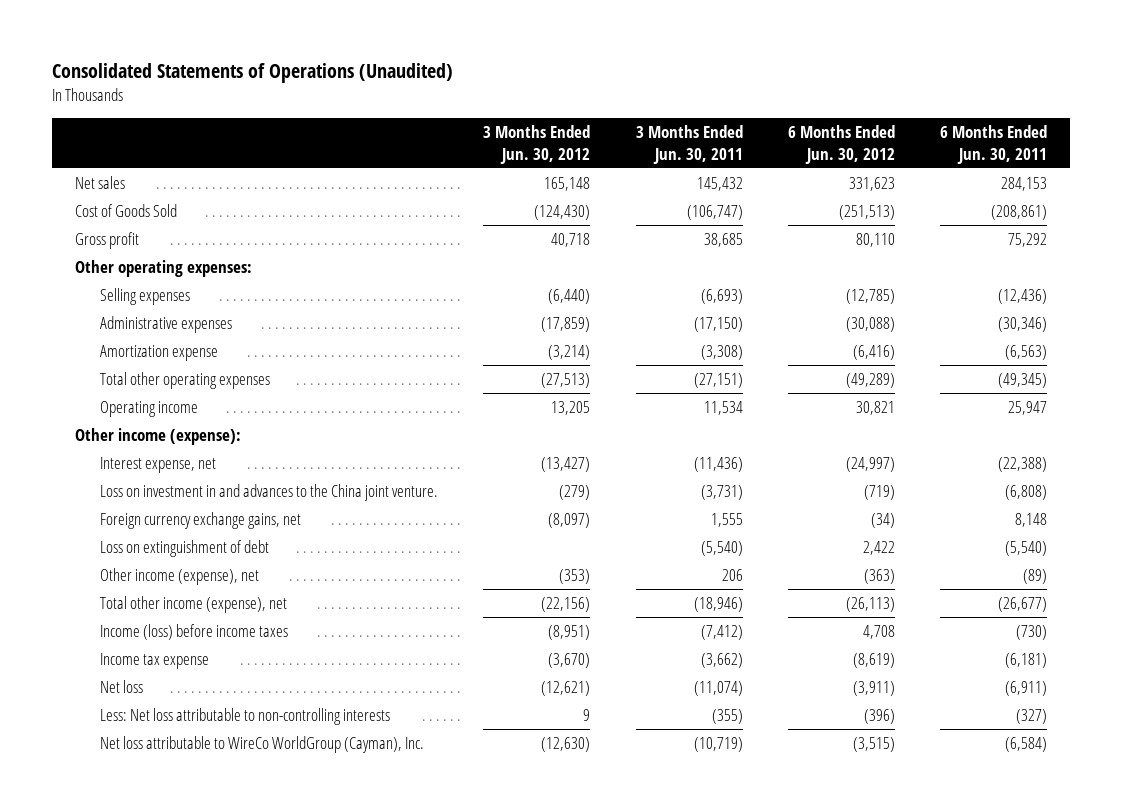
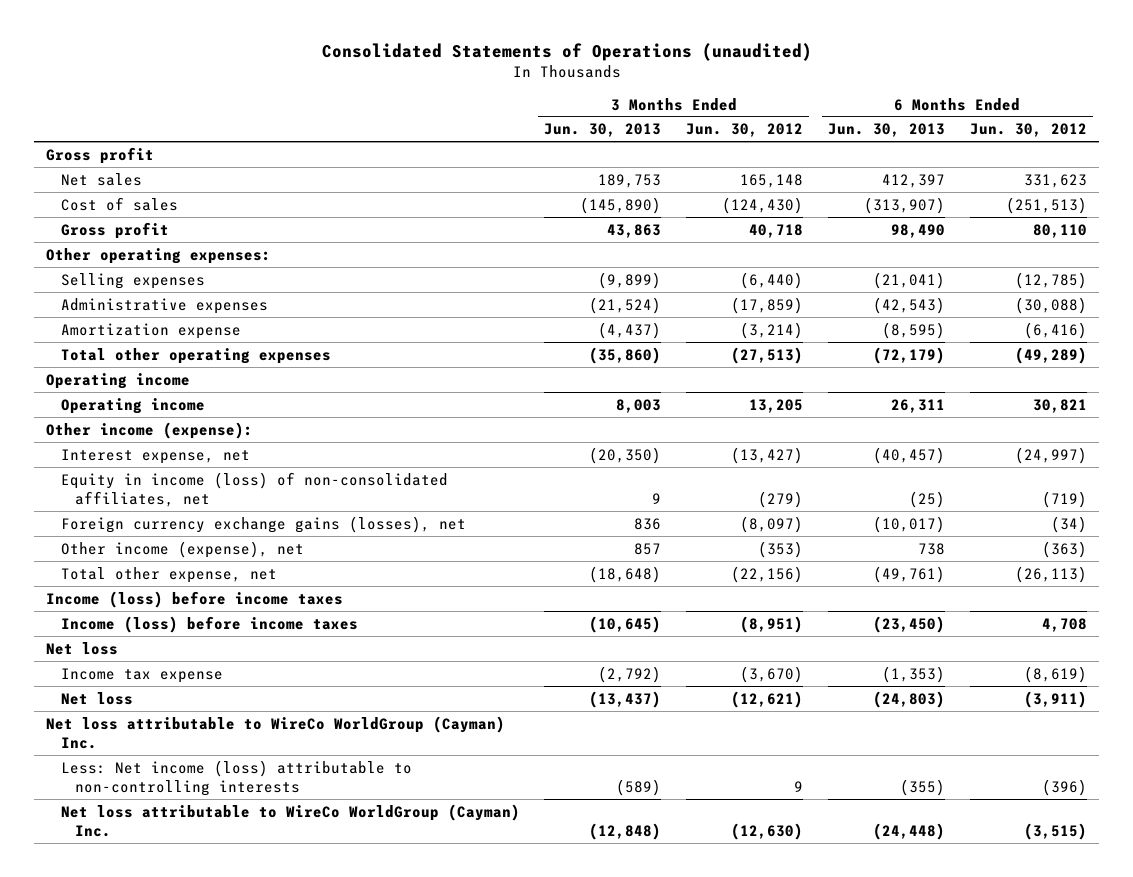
[51,63,453,84] Consolidated Statements of Operations (Unaudited) -> [321,43,812,62] Consolidated Statements of Operations (unaudited)
[635,125,743,164] 3 Months Ended Jun. 30, 2011 -> none
[940,125,1048,164] 6 Months Ended Jun. 30, 2011 -> none
none -> [544,123,662,138] Jun. 30, 2013
none -> [827,123,945,138] Jun. 30, 2013
none -> [46,146,155,164] Gross profit
[74,204,177,218] Cost of Goods Sold -> [60,196,178,211] Cost of sales
none -> [46,372,191,389] Operating income
[100,540,270,558] Loss on extinguishment of debt -> none
[100,484,439,502] Loss on investment in and advances to the China joint venture. -> [60,471,448,507] Equity in income (loss) of non-consolidated affiliates, net
[100,512,302,530] Foreign currency exchange gains, net -> [60,515,466,533] Foreign currency exchange gains (losses), net
[100,596,288,614] Total other income (expense), net -> [60,566,277,583] Total other expense, net
none -> [46,590,344,608] Income (loss) before income taxes
none -> [46,641,119,655] Net loss
none -> [46,715,506,749] Net loss attributable to WireCo WorldGroup (Cayman) Inc.
[100,708,391,726] Less: Net loss attributable to non-controlling interests -> [60,759,412,796] Less: Net income (loss) attributable to non-controlling interests
[100,736,425,754] Net loss attributable to WireCo WorldGroup (Cayman), Inc. -> [60,803,520,837] Net loss attributable to WireCo WorldGroup (Cayman) Inc.

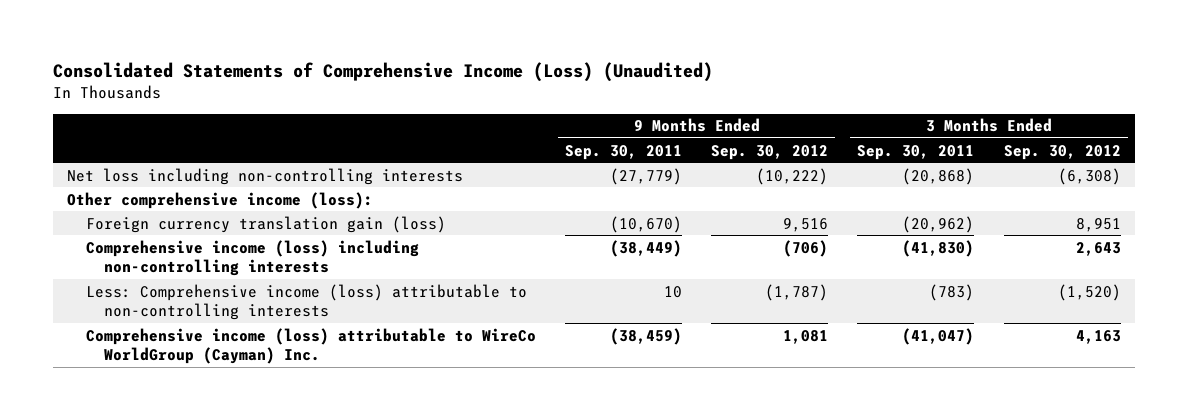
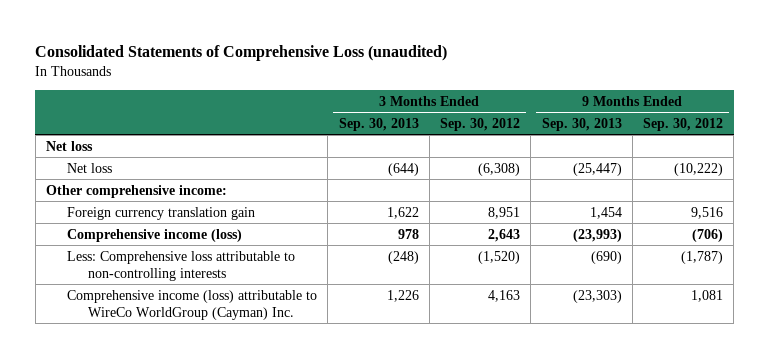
[52,61,713,82] Consolidated Statements of Comprehensive Income (Loss) (Unaudited) -> [35,45,448,62] Consolidated Statements of Comprehensive Loss (unaudited)
[564,144,682,160] Sep. 30, 2011 -> none
[857,144,975,160] Sep. 30, 2011 -> none
none -> [338,117,419,131] Sep. 30, 2013
none -> [541,117,622,131] Sep. 30, 2013
none -> [46,140,94,151] Net loss
[67,167,464,185] Net loss including non-controlling interests -> [67,162,113,173] Net loss
[67,191,374,209] Other comprehensive income (loss): -> [46,184,228,198] Other comprehensive income:
[85,215,446,233] Foreign currency translation gain (loss) -> [67,206,256,220] Foreign currency translation gain
[85,239,419,276] Comprehensive income (loss) including non-controlling interests -> [67,228,243,242] Comprehensive income (loss)
[85,283,527,320] Less: Comprehensive income (loss) attributable to non-controlling interests -> [67,250,296,281] Less: Comprehensive loss attributable to non-controlling interests

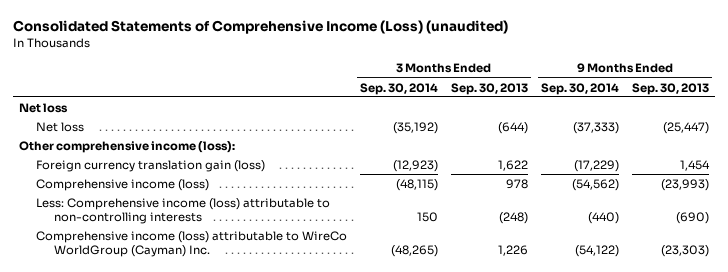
[35,45,448,62] Consolidated Statements of Comprehensive Loss (unaudited) -> [12,20,508,35] Consolidated Statements of Comprehensive Income (Loss) (unaudited)
[440,117,521,131] Sep. 30, 2012 -> none
[643,117,724,131] Sep. 30, 2012 -> none
none -> [360,82,439,95] Sep. 30, 2014
none -> [540,82,619,95] Sep. 30, 2014
[46,184,228,198] Other comprehensive income: -> [19,140,236,153] Other comprehensive income (loss):
[67,206,256,220] Foreign currency translation gain -> [36,159,266,172] Foreign currency translation gain (loss)
[67,250,296,281] Less: Comprehensive loss attributable to non-controlling interests -> [36,197,331,224] Less: Comprehensive income (loss) attributable to non-controlling interests

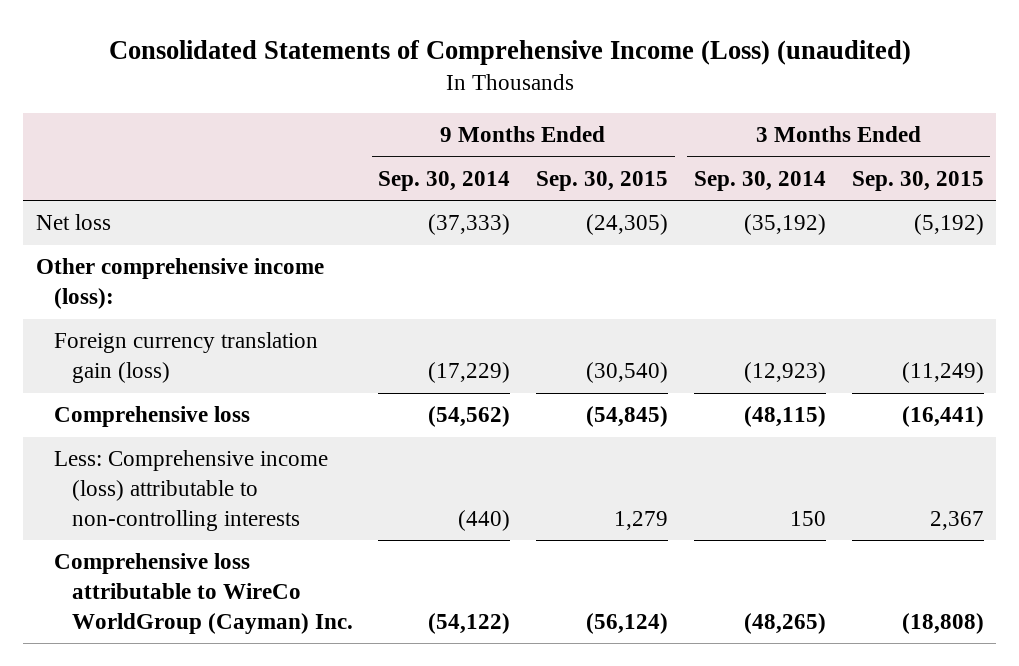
[451,82,529,95] Sep. 30, 2013 -> none
[631,82,709,95] Sep. 30, 2013 -> none
none -> [536,170,669,191] Sep. 30, 2015
none -> [851,170,984,191] Sep. 30, 2015
[19,102,69,113] Net loss -> none
[36,178,210,191] Comprehensive income (loss) -> [53,406,250,428] Comprehensive loss
[36,230,348,257] Comprehensive income (loss) attributable to WireCo WorldGroup (Cayman) Inc. -> [53,553,353,634] Comprehensive loss attributable to WireCo WorldGroup (Cayman) Inc.

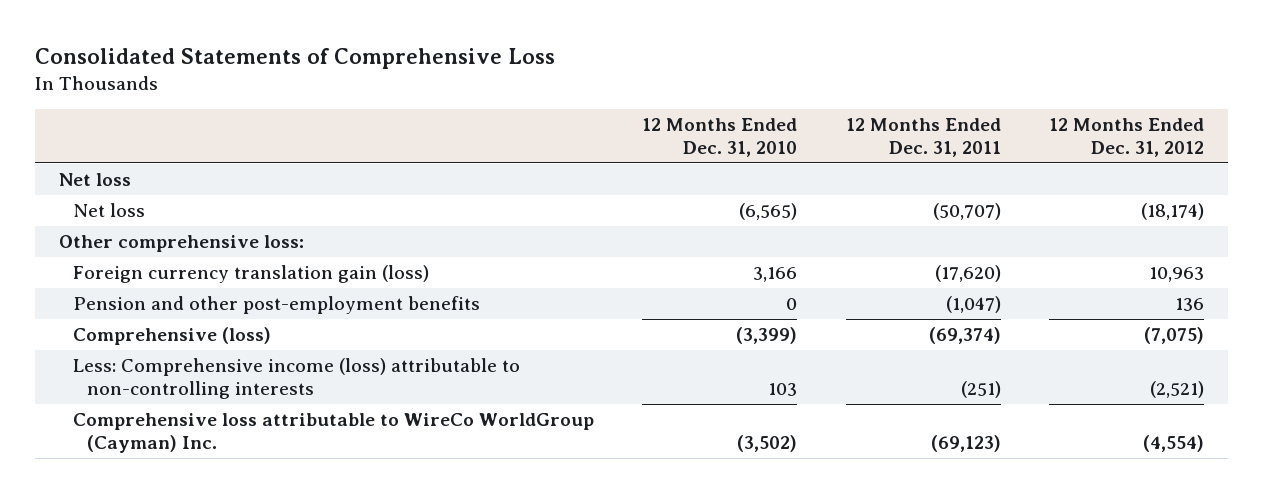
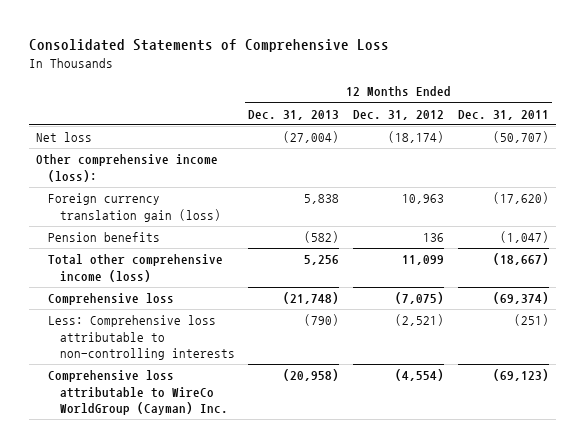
[642,118,798,157] 12 Months Ended Dec. 31, 2010 -> none
none -> [248,109,340,120] Dec. 31, 2013
[59,173,132,187] Net loss -> none
[59,235,305,253] Other comprehensive loss: -> [35,154,218,182] Other comprehensive income (loss):
[72,296,480,315] Pension and other post-employment benefits -> [47,232,160,243] Pension benefits
none -> [47,254,223,282] Total other comprehensive income (loss)
[72,327,271,346] Comprehensive (loss) -> [47,293,174,306] Comprehensive loss
[72,358,520,399] Less: Comprehensive income (loss) attributable to non-controlling interests -> [47,315,235,361] Less: Comprehensive loss attributable to non-controlling interests

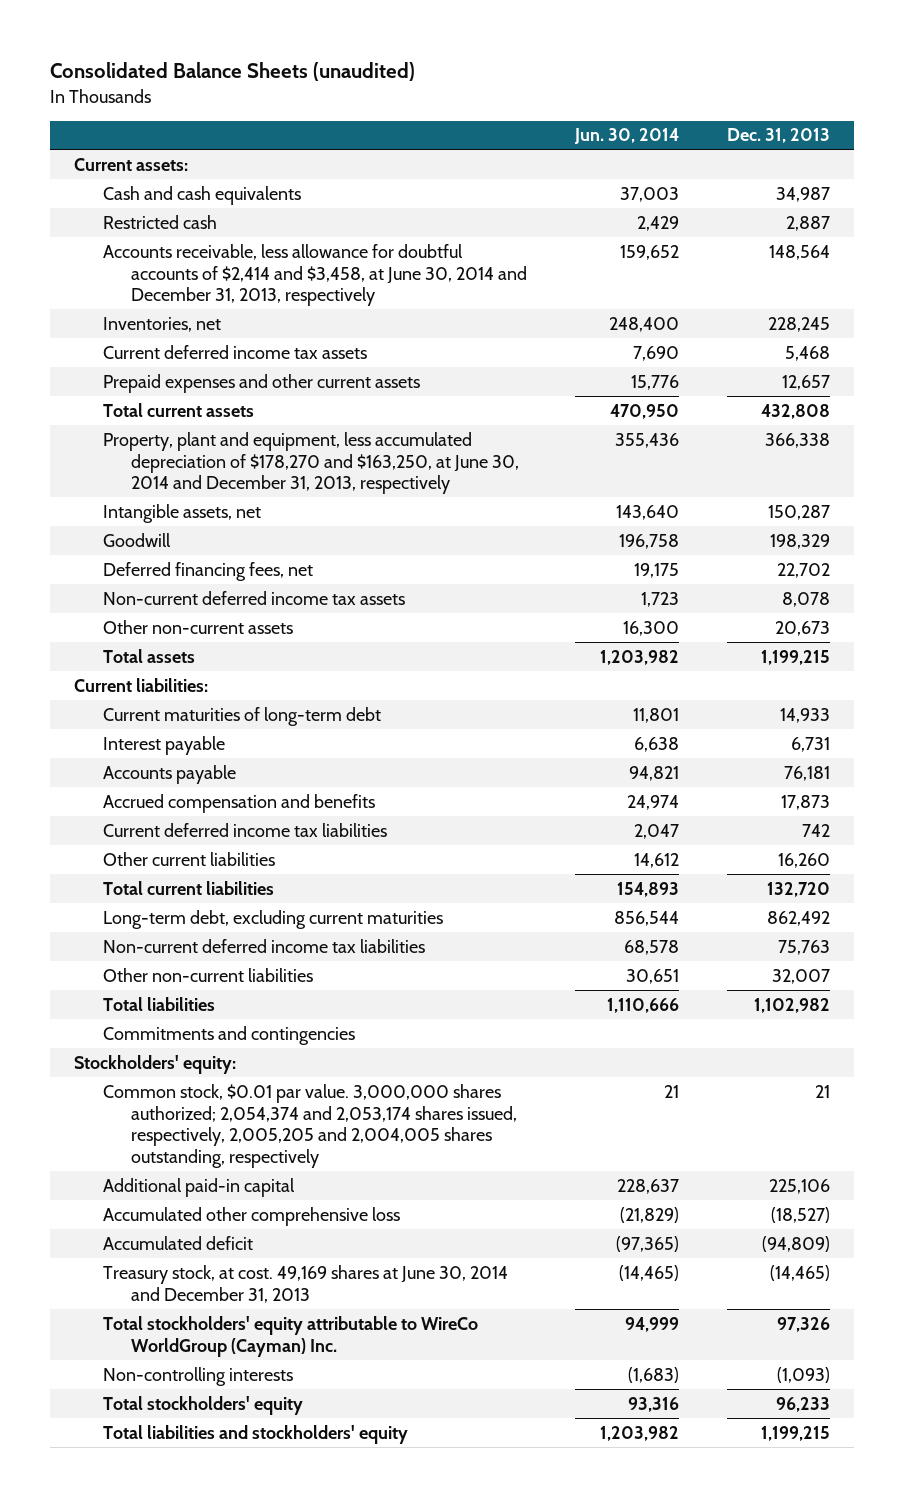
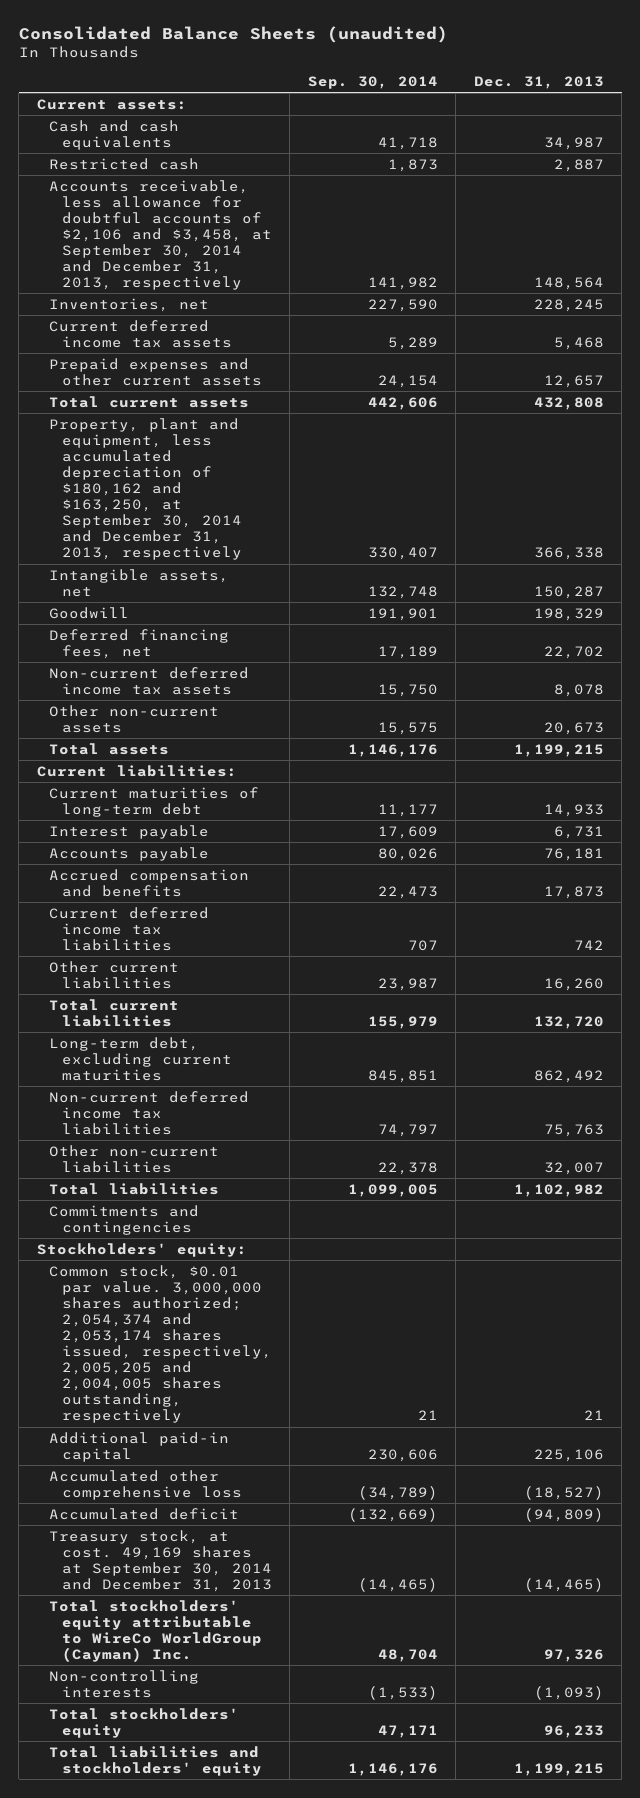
[573,128,679,145] Jun. 30, 2014 -> none
none -> [307,75,438,89] Sep. 30, 2014
[102,243,527,307] Accounts receivable, less allowance for doubtful accounts of $2,414 and $3,458, at June 30, 2014 and December 31, 2013, respectively -> [49,179,272,291] Accounts receivable, less allowance for doubtful accounts of $2,106 and $3,458, at September 30, 2014 and December 31, 2013, respectively
[102,431,519,495] Property, plant and equipment, less accumulated depreciation of $178,270 and $163,250, at June 30, 2014 and December 31, 2013, respectively -> [49,417,242,561] Property, plant and equipment, less accumulated depreciation of $180,162 and $163,250, at September 30, 2014 and December 31, 2013, respectively
[102,1264,508,1303] Treasury stock, at cost. 49,169 shares at June 30, 2014 and December 31, 2013 -> [49,1529,272,1592] Treasury stock, at cost. 49,169 shares at September 30, 2014 and December 31, 2013

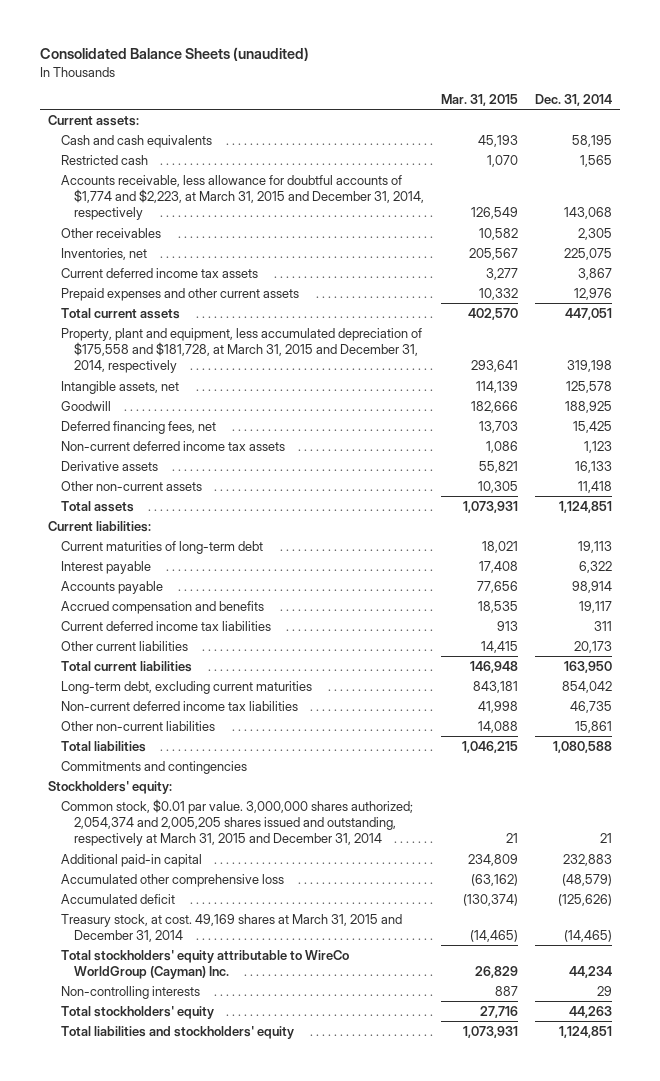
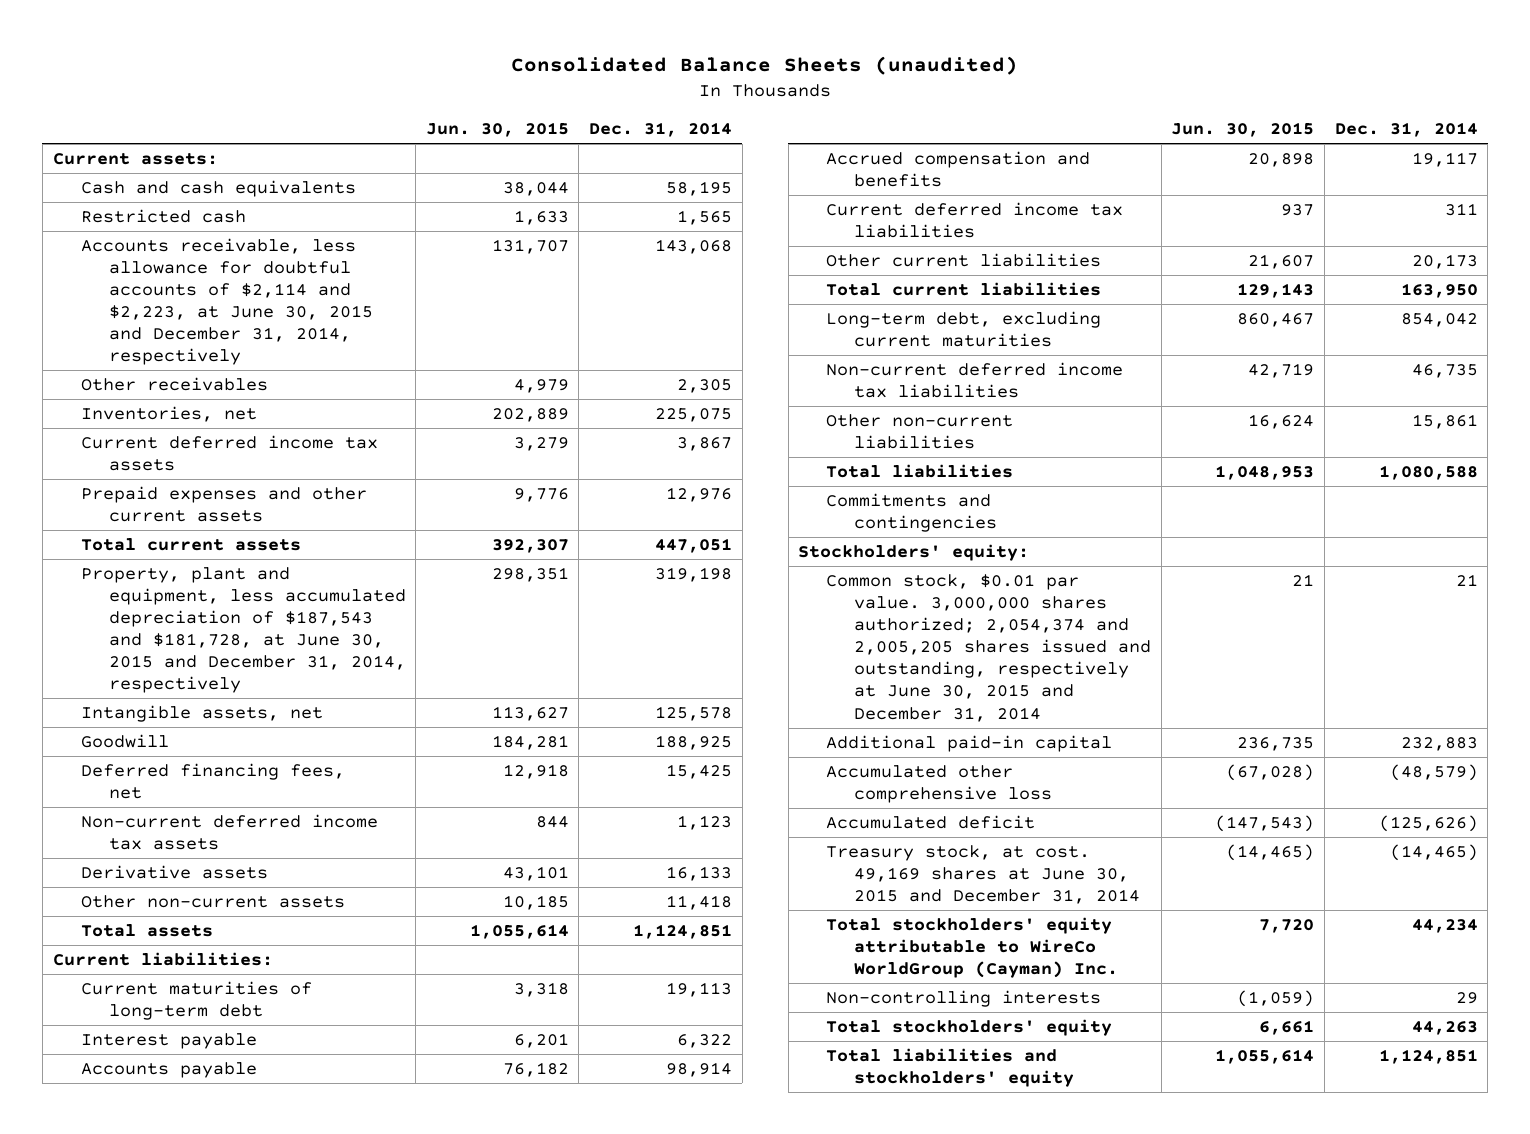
[441,93,519,106] Mar. 31, 2015 -> none
none -> [425,122,569,138] Jun. 30, 2015
[61,174,425,221] Accounts receivable, less allowance for doubtful accounts of $1,774 and $2,223, at March 31, 2015 and December 31, 2014, respectively -> [80,237,373,366] Accounts receivable, less allowance for doubtful accounts of $2,114 and $2,223, at June 30, 2015 and December 31, 2014, respectively
[61,327,423,374] Property, plant and equipment, less accumulated depreciation of $175,558 and $181,728, at March 31, 2015 and December 31, 2014, respectively -> [80,566,406,694] Property, plant and equipment, less accumulated depreciation of $187,543 and $181,728, at June 30, 2015 and December 31, 2014, respectively
[61,798,414,847] Common stock, $0.01 par value. 3,000,000 shares authorized; 2,054,374 and 2,005,205 shares issued and outstanding, respectively at March 31, 2015 and December 31, 2014 -> [826,573,1152,722] Common stock, $0.01 par value. 3,000,000 shares authorized; 2,054,374 and 2,005,205 shares issued and outstanding, respectively at June 30, 2015 and December 31, 2014
[61,913,403,943] Treasury stock, at cost. 49,169 shares at March 31, 2015 and December 31, 2014 -> [826,844,1141,905] Treasury stock, at cost. 49,169 shares at June 30, 2015 and December 31, 2014

